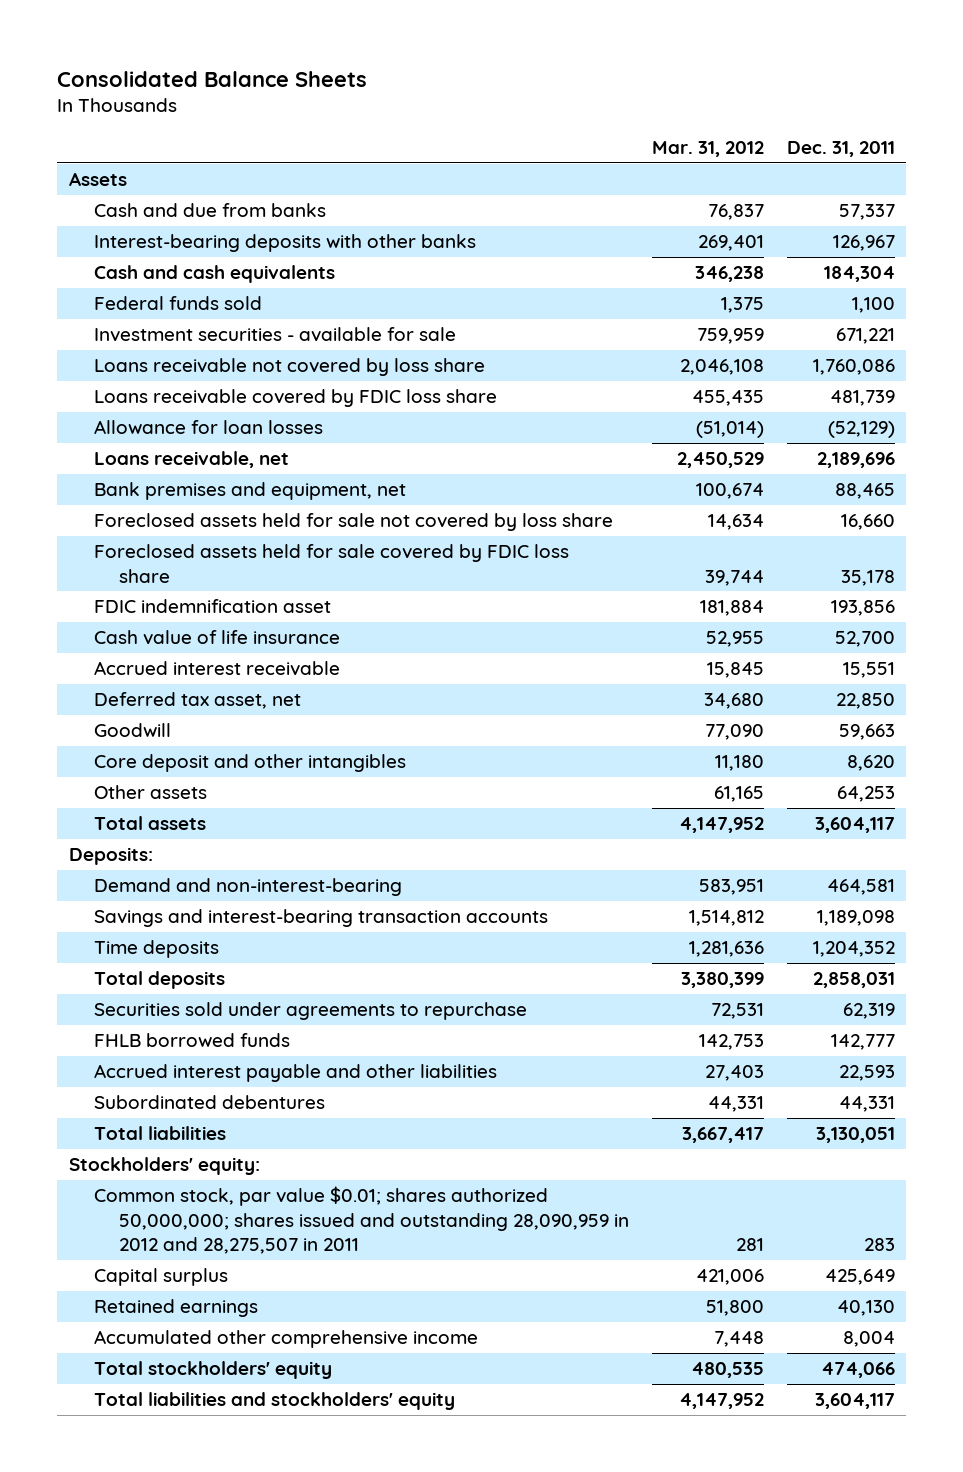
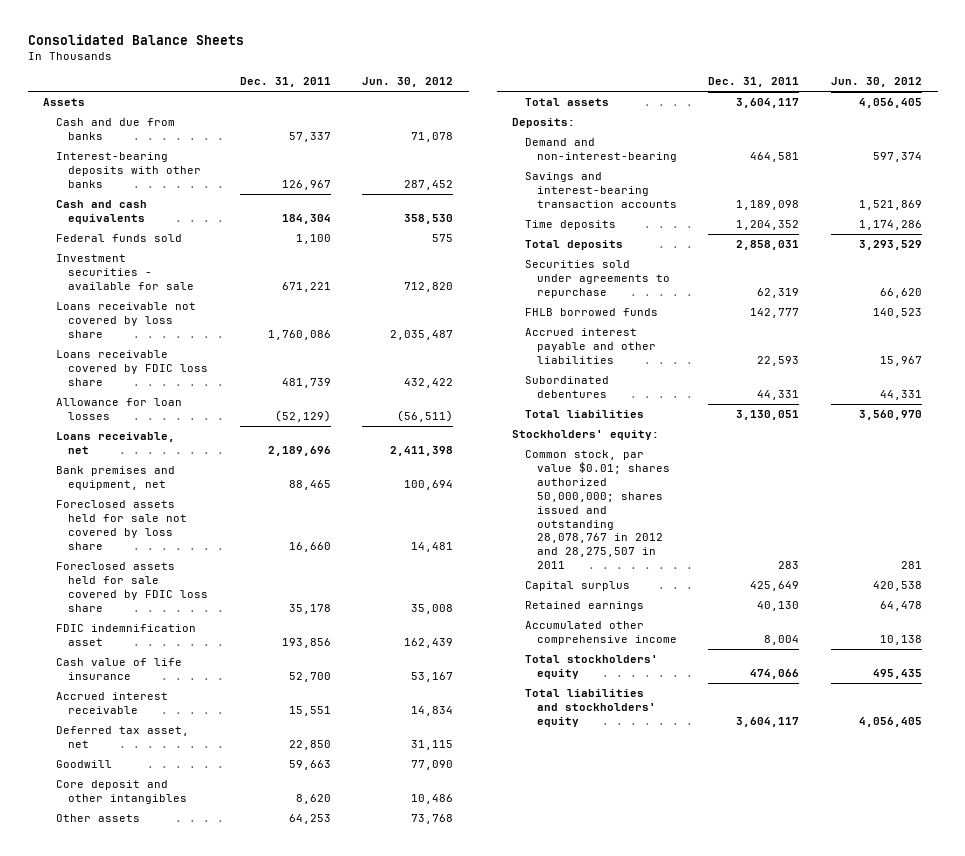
[651,140,764,157] Mar. 31, 2012 -> none
none -> [361,77,453,88] Jun. 30, 2012
[93,1186,630,1254] Common stock, par value $0.01; shares authorized 50,000,000; shares issued and outstanding 28,090,959 in 2012 and 28,275,507 in 2011 -> [524,450,671,570] Common stock, par value $0.01; shares authorized 50,000,000; shares issued and outstanding 28,078,767 in 2012 and 28,275,507 in 2011

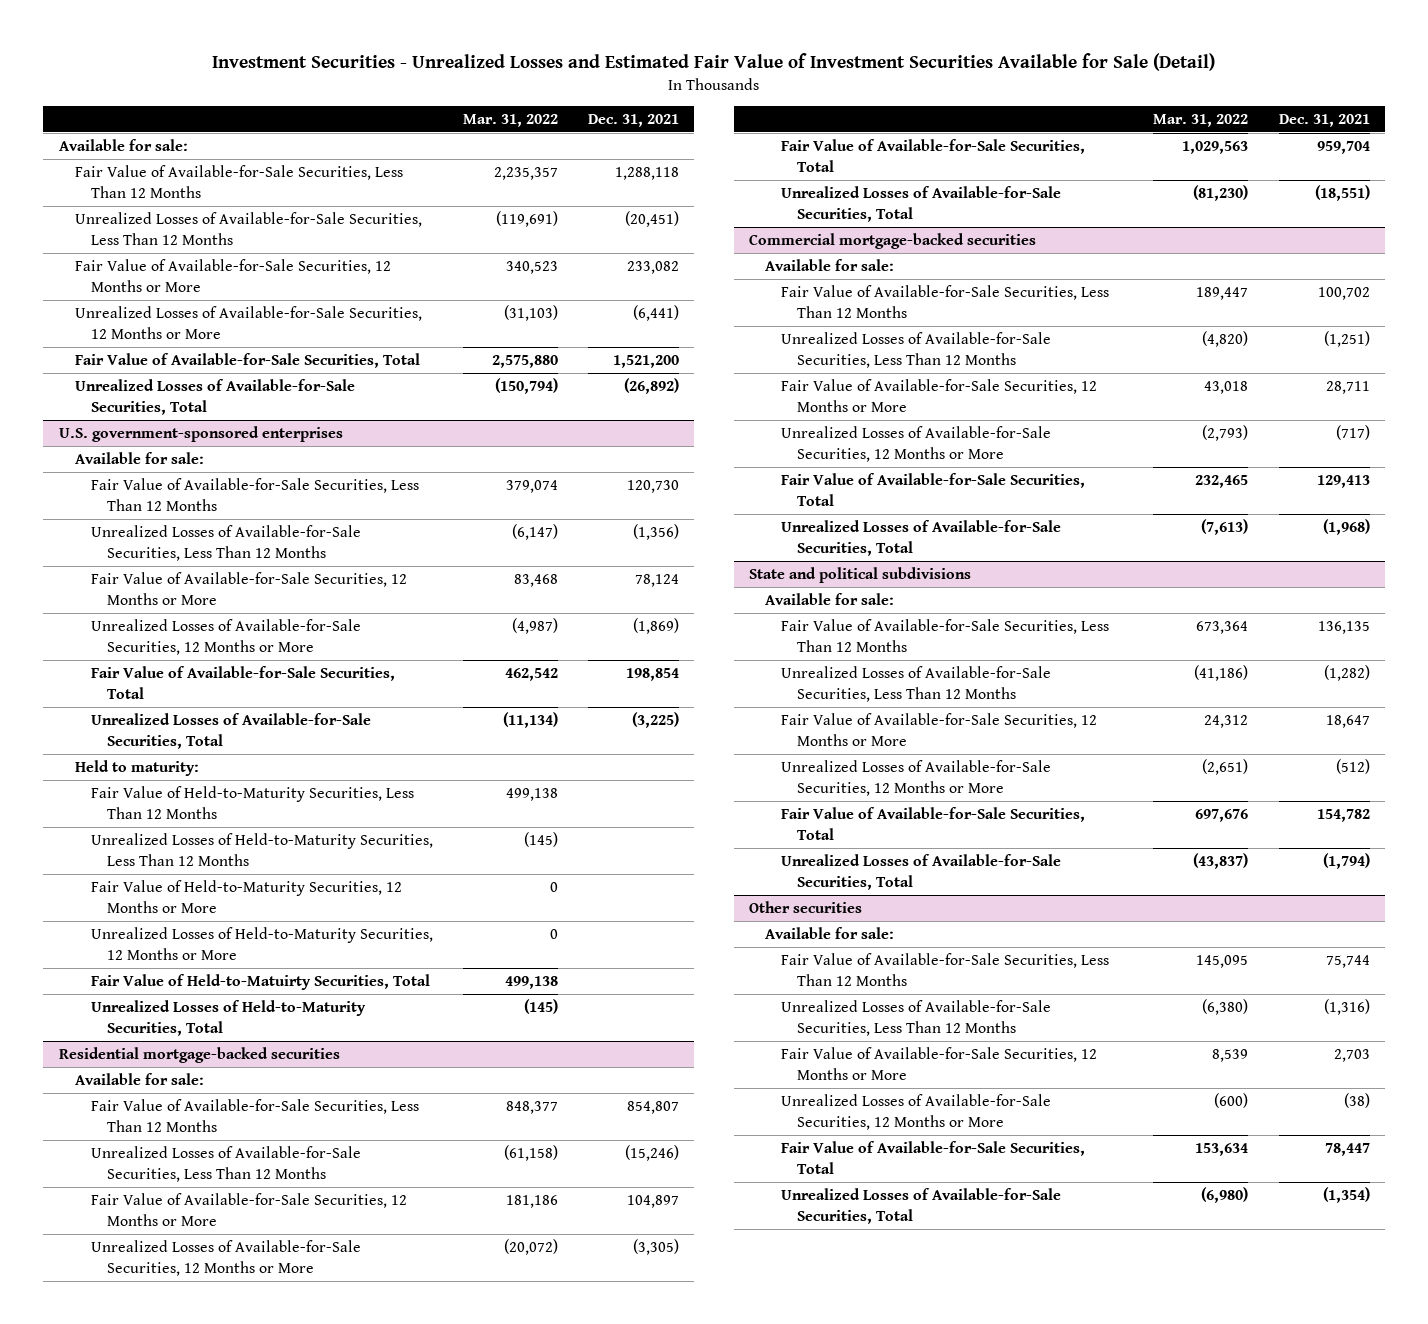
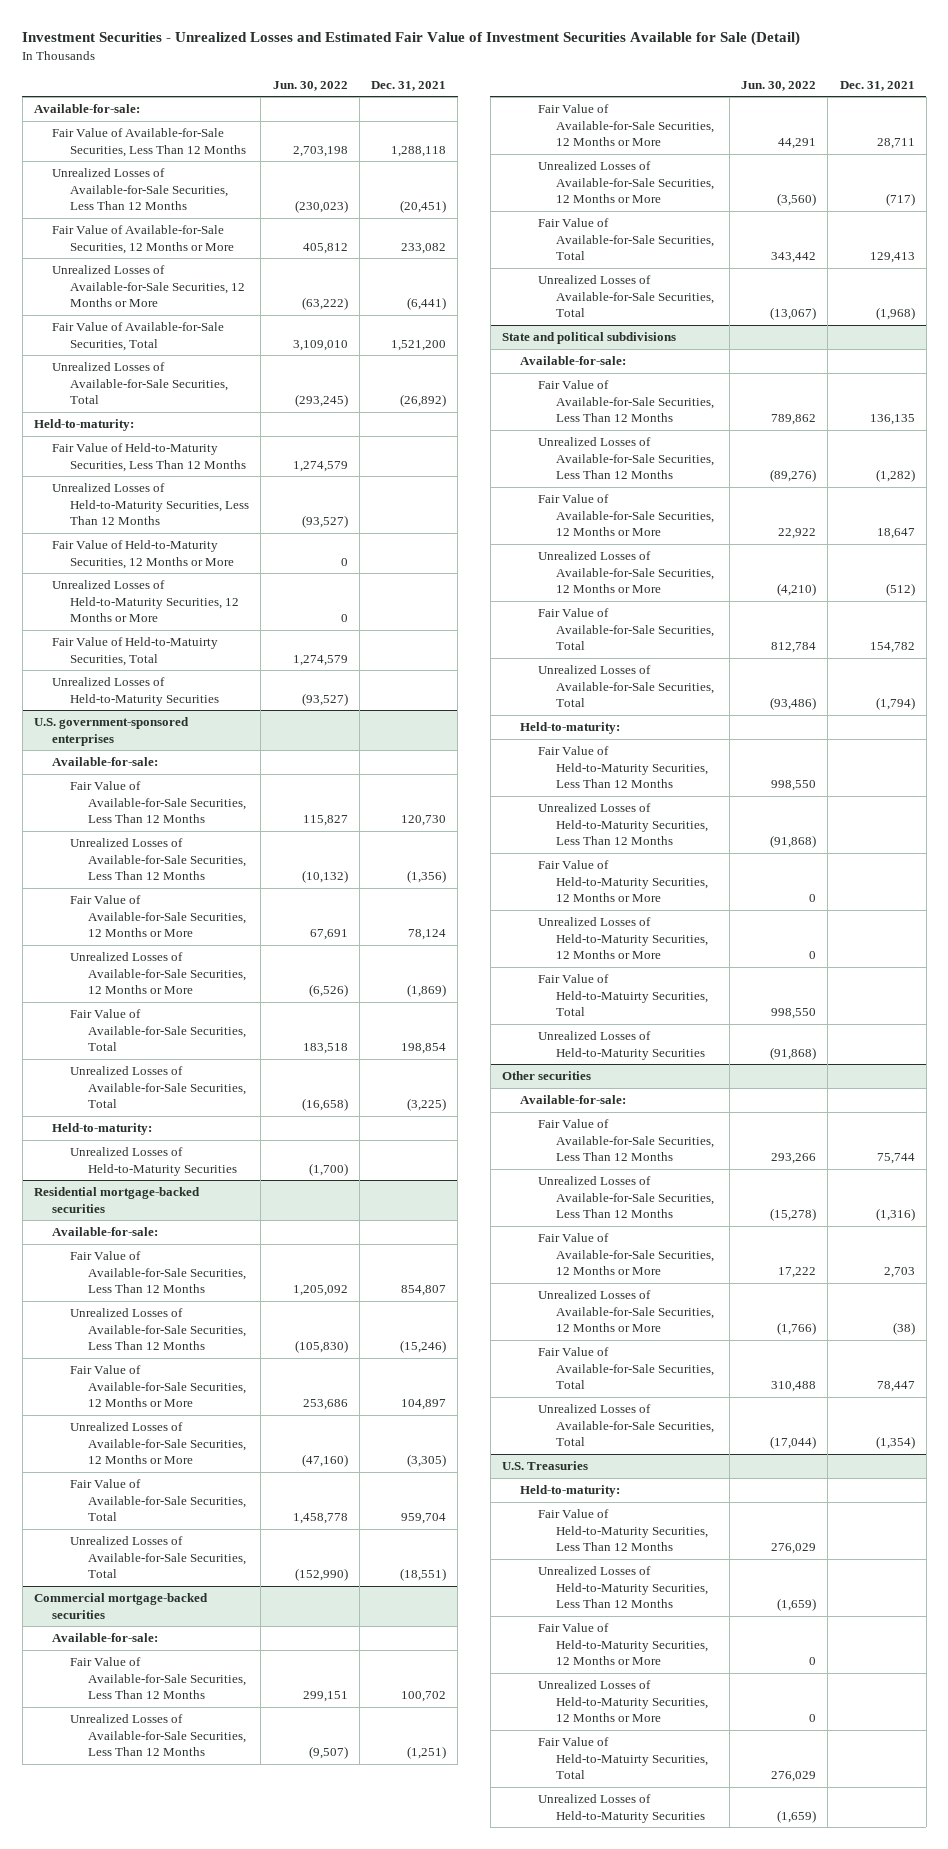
[462,113,558,127] Mar. 31, 2022 -> none
none -> [272,80,348,91] Jun. 30, 2022
[58,138,188,151] Available for sale: -> [33,104,140,114] Available-for-sale:
none -> [33,419,134,432] Held-to-maturity:
none -> [51,443,246,472] Fair Value of Held-to-Maturity Securities, Less Than 12 Months
none -> [51,483,249,526] Unrealized Losses of Held-to-Maturity Securities, Less Than 12 Months
none -> [51,540,234,569] Fair Value of Held-to-Maturity Securities, 12 Months or More
none -> [51,580,239,623] Unrealized Losses of Held-to-Maturity Securities, 12 Months or More
none -> [51,637,218,666] Fair Value of Held-to-Matuirty Securities, Total
none -> [51,677,219,706] Unrealized Losses of Held-to-Maturity Securities
[74,451,204,464] Available for sale: -> [51,757,158,767] Available-for-sale:
[90,785,414,819] Fair Value of Held-to-Maturity Securities, Less Than 12 Months -> none
[90,832,433,866] Unrealized Losses of Held-to-Maturity Securities, Less Than 12 Months -> none
[90,879,402,913] Fair Value of Held-to-Maturity Securities, 12 Months or More -> none
[90,926,433,960] Unrealized Losses of Held-to-Maturity Securities, 12 Months or More -> none
[90,973,430,990] Fair Value of Held-to-Matuirty Securities, Total -> none
[74,759,199,776] Held to maturity: -> [51,1123,152,1136] Held-to-maturity:
[90,999,366,1036] Unrealized Losses of Held-to-Maturity Securities, Total -> [69,1147,238,1176] Unrealized Losses of Held-to-Maturity Securities
[74,1072,204,1085] Available for sale: -> [51,1227,158,1237] Available-for-sale:
[765,258,895,271] Available for sale: -> [51,1633,158,1643] Available-for-sale:
[765,592,895,605] Available for sale: -> [520,356,627,366] Available-for-sale:
none -> [520,722,621,735] Held-to-maturity:
none -> [538,746,709,789] Fair Value of Held-to-Maturity Securities, Less Than 12 Months
none -> [538,803,709,846] Unrealized Losses of Held-to-Maturity Securities, Less Than 12 Months
none -> [538,860,709,903] Fair Value of Held-to-Maturity Securities, 12 Months or More
none -> [538,917,709,960] Unrealized Losses of Held-to-Maturity Securities, 12 Months or More
none -> [538,974,709,1017] Fair Value of Held-to-Matuirty Securities, Total
none -> [538,1031,706,1060] Unrealized Losses of Held-to-Maturity Securities
[765,926,895,939] Available for sale: -> [520,1095,627,1105] Available-for-sale:
none -> [502,1461,589,1471] U.S. Treasuries
none -> [520,1485,621,1498] Held-to-maturity:
none -> [538,1509,709,1552] Fair Value of Held-to-Maturity Securities, Less Than 12 Months
none -> [538,1566,709,1609] Unrealized Losses of Held-to-Maturity Securities, Less Than 12 Months
none -> [538,1623,709,1666] Fair Value of Held-to-Maturity Securities, 12 Months or More
none -> [538,1680,709,1723] Unrealized Losses of Held-to-Maturity Securities, 12 Months or More
none -> [538,1737,709,1780] Fair Value of Held-to-Matuirty Securities, Total
none -> [538,1794,706,1823] Unrealized Losses of Held-to-Maturity Securities

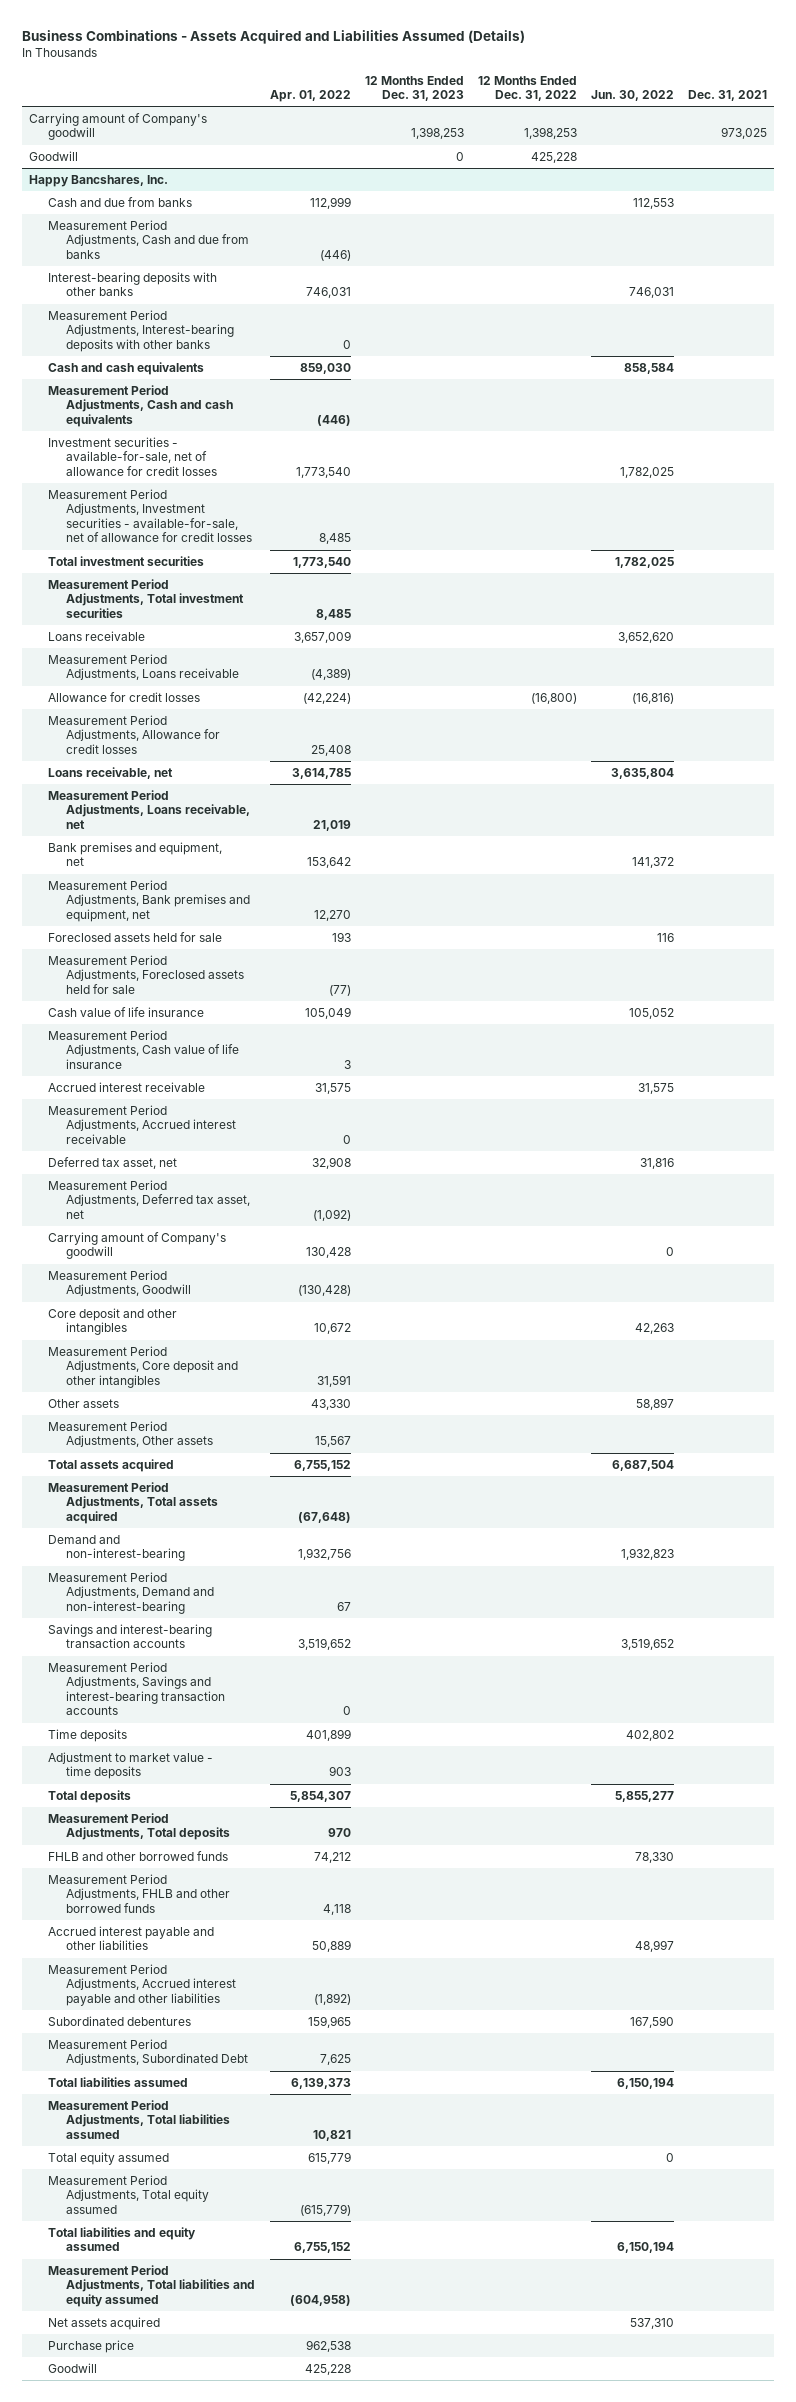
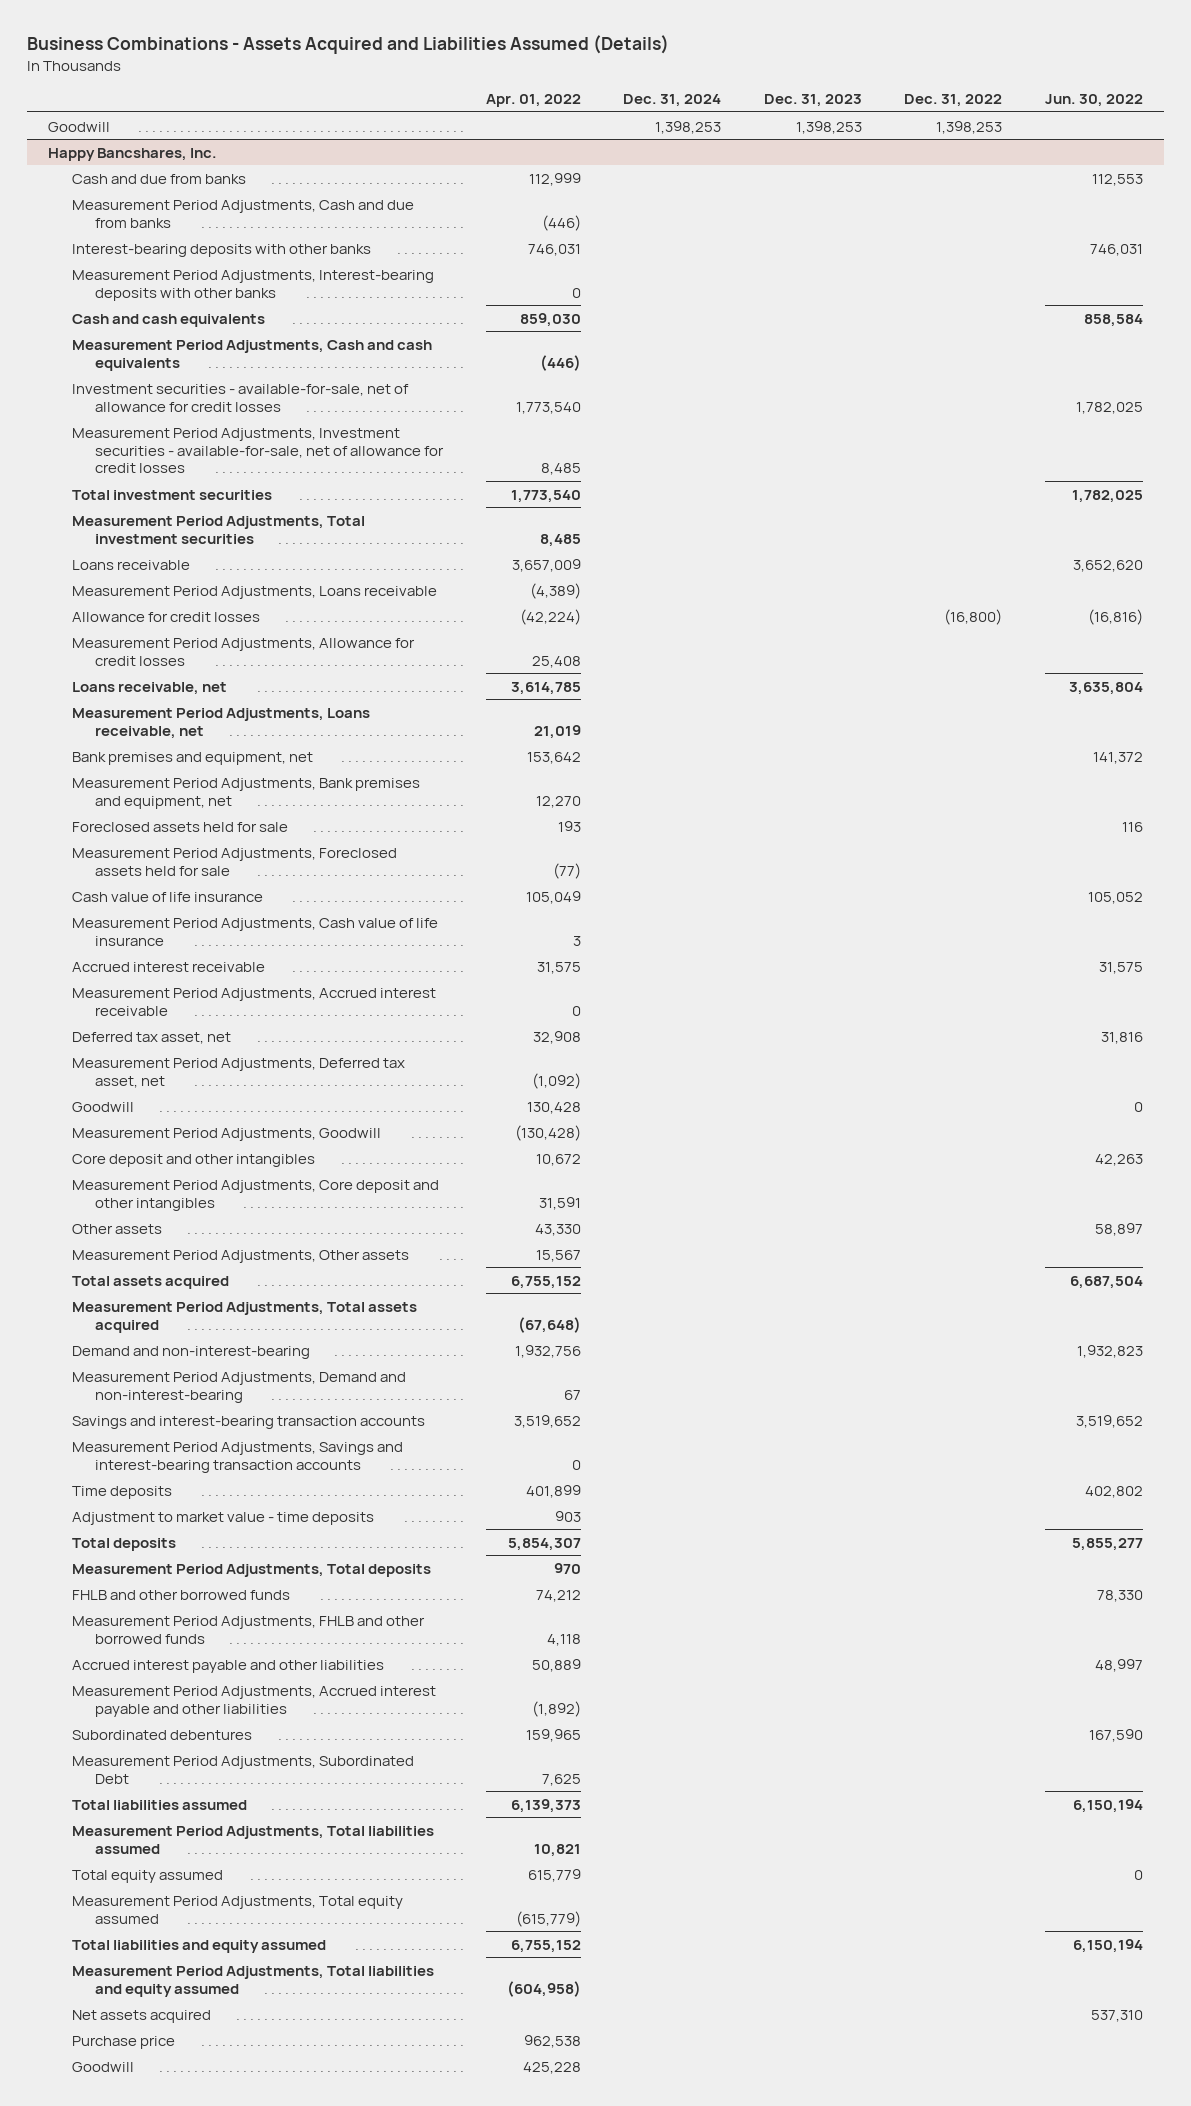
[364,75,464,102] 12 Months Ended Dec. 31, 2023 -> none
[477,75,577,102] 12 Months Ended Dec. 31, 2022 -> none
[688,90,768,102] Dec. 31, 2021 -> none
none -> [623,94,722,108] Dec. 31, 2024
none -> [763,94,862,108] Dec. 31, 2023
none -> [904,94,1003,108] Dec. 31, 2022
[29,113,208,141] Carrying amount of Company's goodwill -> none
[47,1232,226,1260] Carrying amount of Company's goodwill -> [71,1101,134,1112] Goodwill

